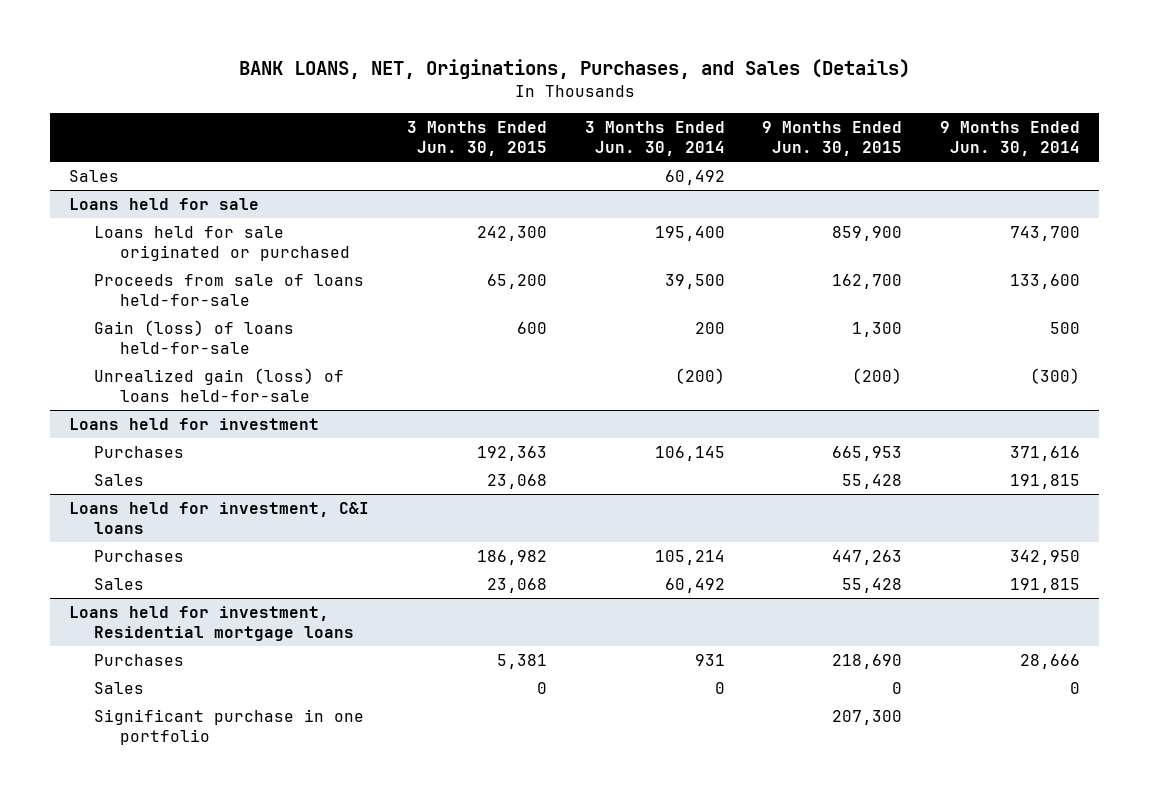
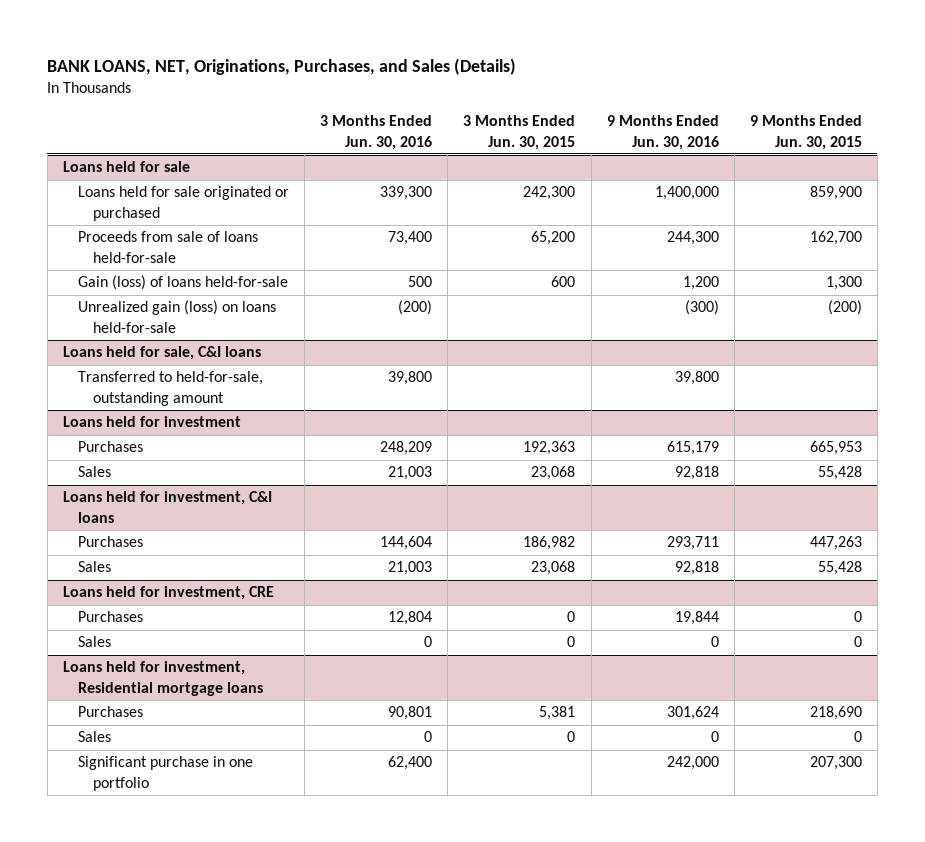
[584,120,725,157] 3 Months Ended Jun. 30, 2014 -> none
[940,120,1081,157] 9 Months Ended Jun. 30, 2014 -> none
none -> [320,115,433,150] 3 Months Ended Jun. 30, 2016
none -> [606,115,719,150] 9 Months Ended Jun. 30, 2016
[69,169,120,182] Sales -> none
[94,367,345,403] Unrealized gain (loss) of loans held-for-sale -> [78,300,277,333] Unrealized gain (loss) on loans held-for-sale
none -> [62,346,261,361] Loans held for sale, C&I loans
none -> [78,371,264,406] Transferred to held-for-sale, outstanding amount
none -> [62,586,274,601] Loans held for investment, CRE
none -> [78,611,144,623] Purchases
none -> [78,636,112,648] Sales

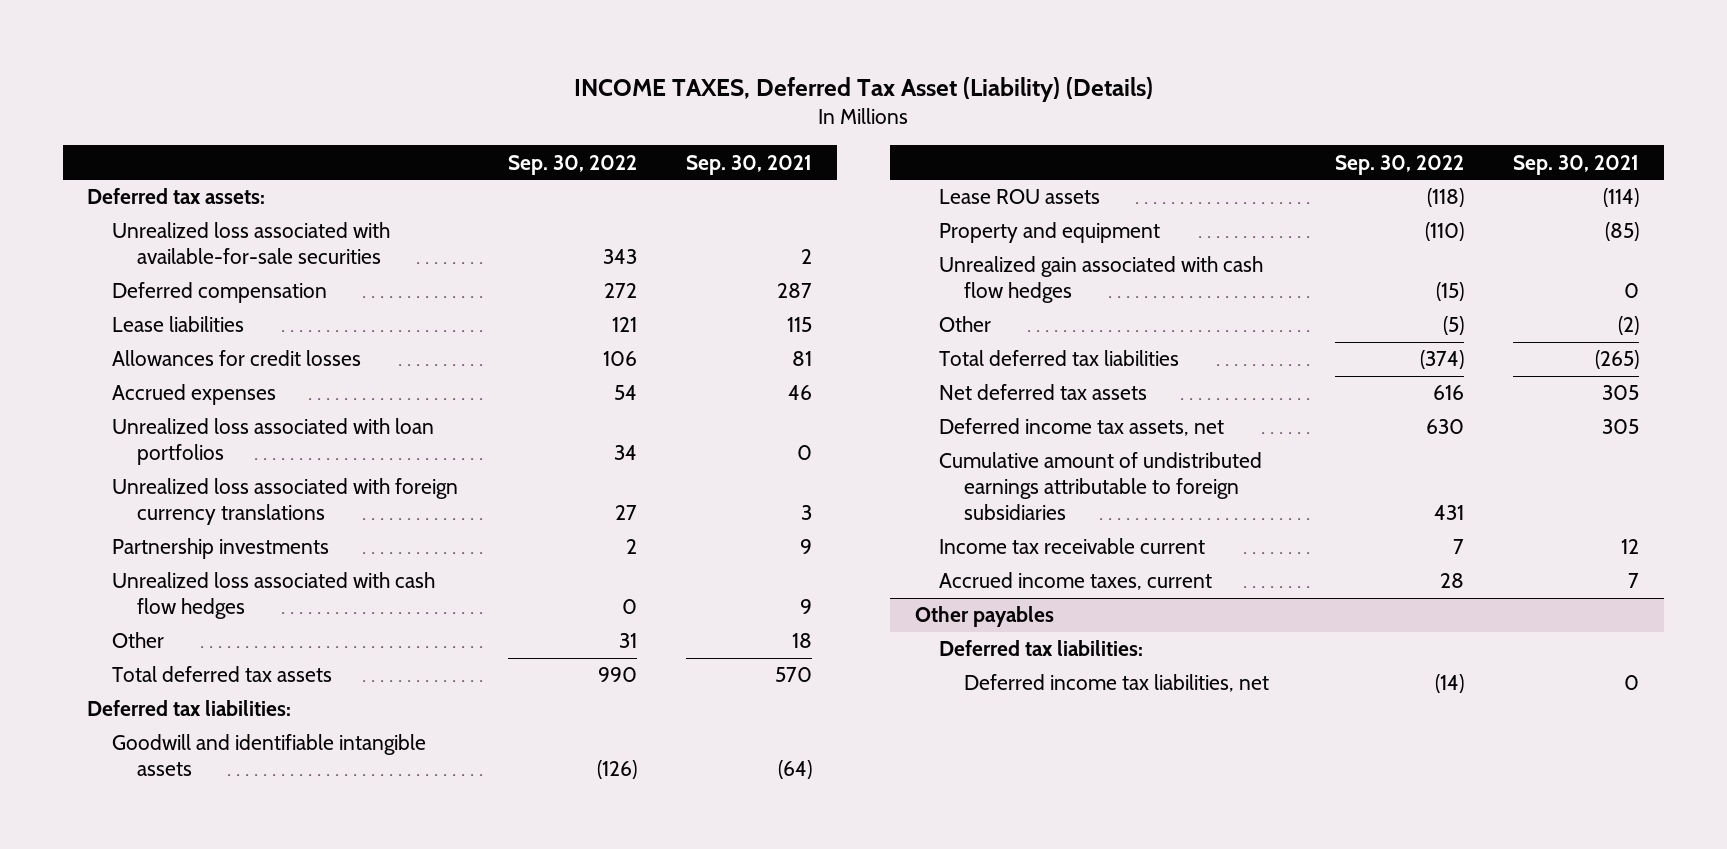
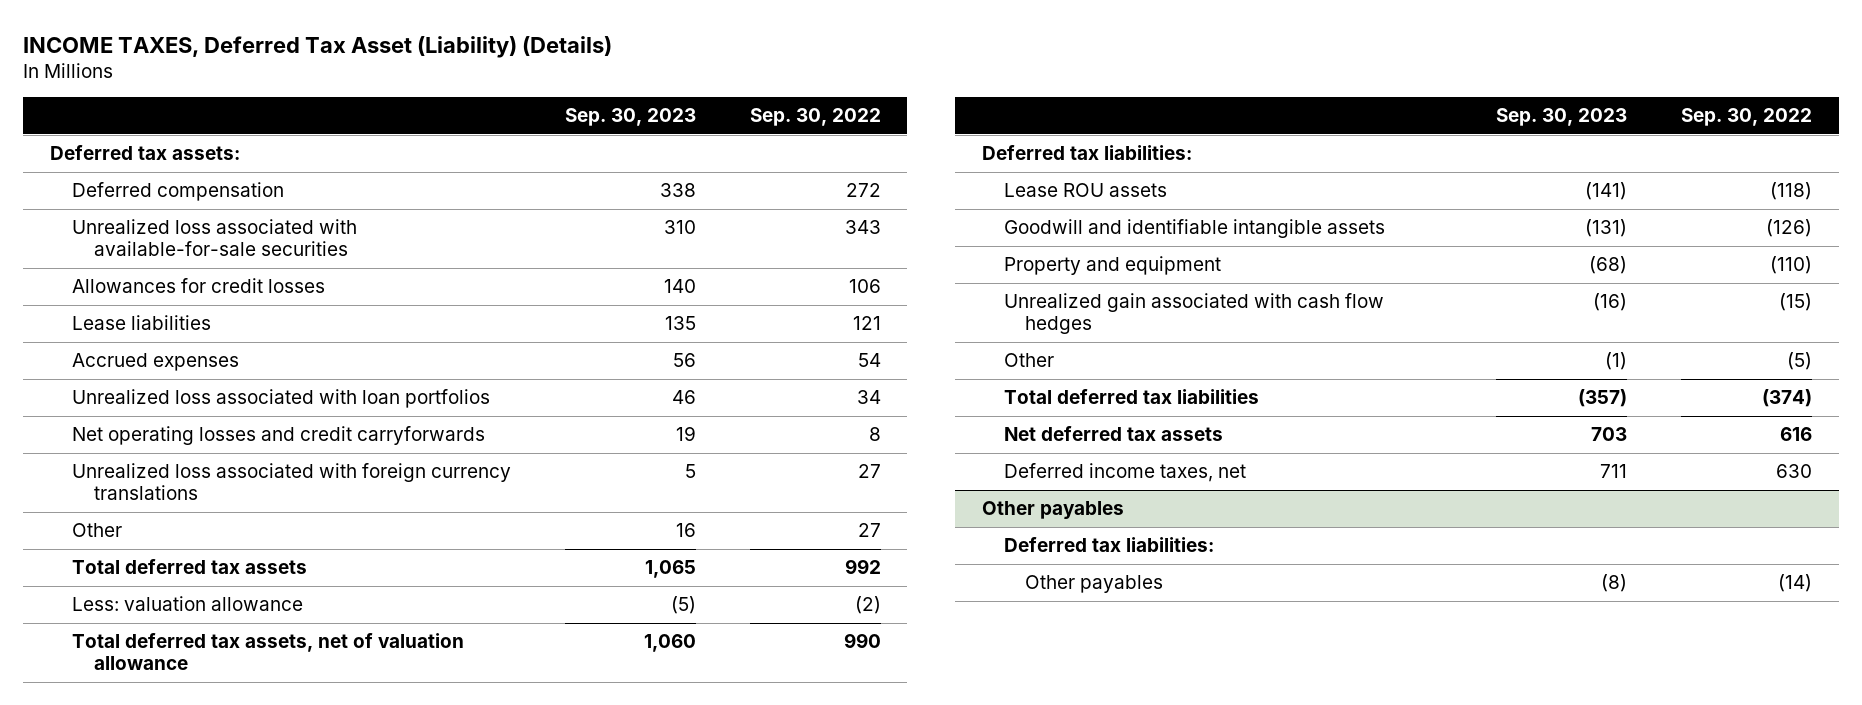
[686,154,813,175] Sep. 30, 2021 -> none
none -> [564,108,696,127] Sep. 30, 2023
[112,222,391,265] Unrealized loss associated with available-for-sale securities -> [71,219,357,257] Unrealized loss associated with available-for-sale securities
[112,316,245,333] Lease liabilities -> [71,315,211,331] Lease liabilities
none -> [71,426,485,446] Net operating losses and credit carryforwards
[112,538,330,560] Partnership investments -> none
[112,572,436,620] Unrealized loss associated with cash flow hedges -> none
[618,633,637,649] 31 -> [857,523,881,538] 27
[597,667,637,683] 990 -> [844,559,881,575] 992
none -> [71,596,303,612] Less: valuation allowance
none -> [71,633,464,671] Total deferred tax assets, net of valuation allowance
[112,734,427,777] Goodwill and identifiable intangible assets -> [1003,219,1385,239] Goodwill and identifiable intangible assets
[939,452,1263,521] Cumulative amount of undistributed earnings attributable to foreign subsidiaries -> none
[939,538,1206,555] Income tax receivable current -> none
[939,572,1213,591] Accrued income taxes, current -> none
[939,418,1225,437] Deferred income tax assets, net -> [1003,463,1246,483] Deferred income taxes, net
[964,674,1270,693] Deferred income tax liabilities, net -> [1025,575,1164,594] Other payables

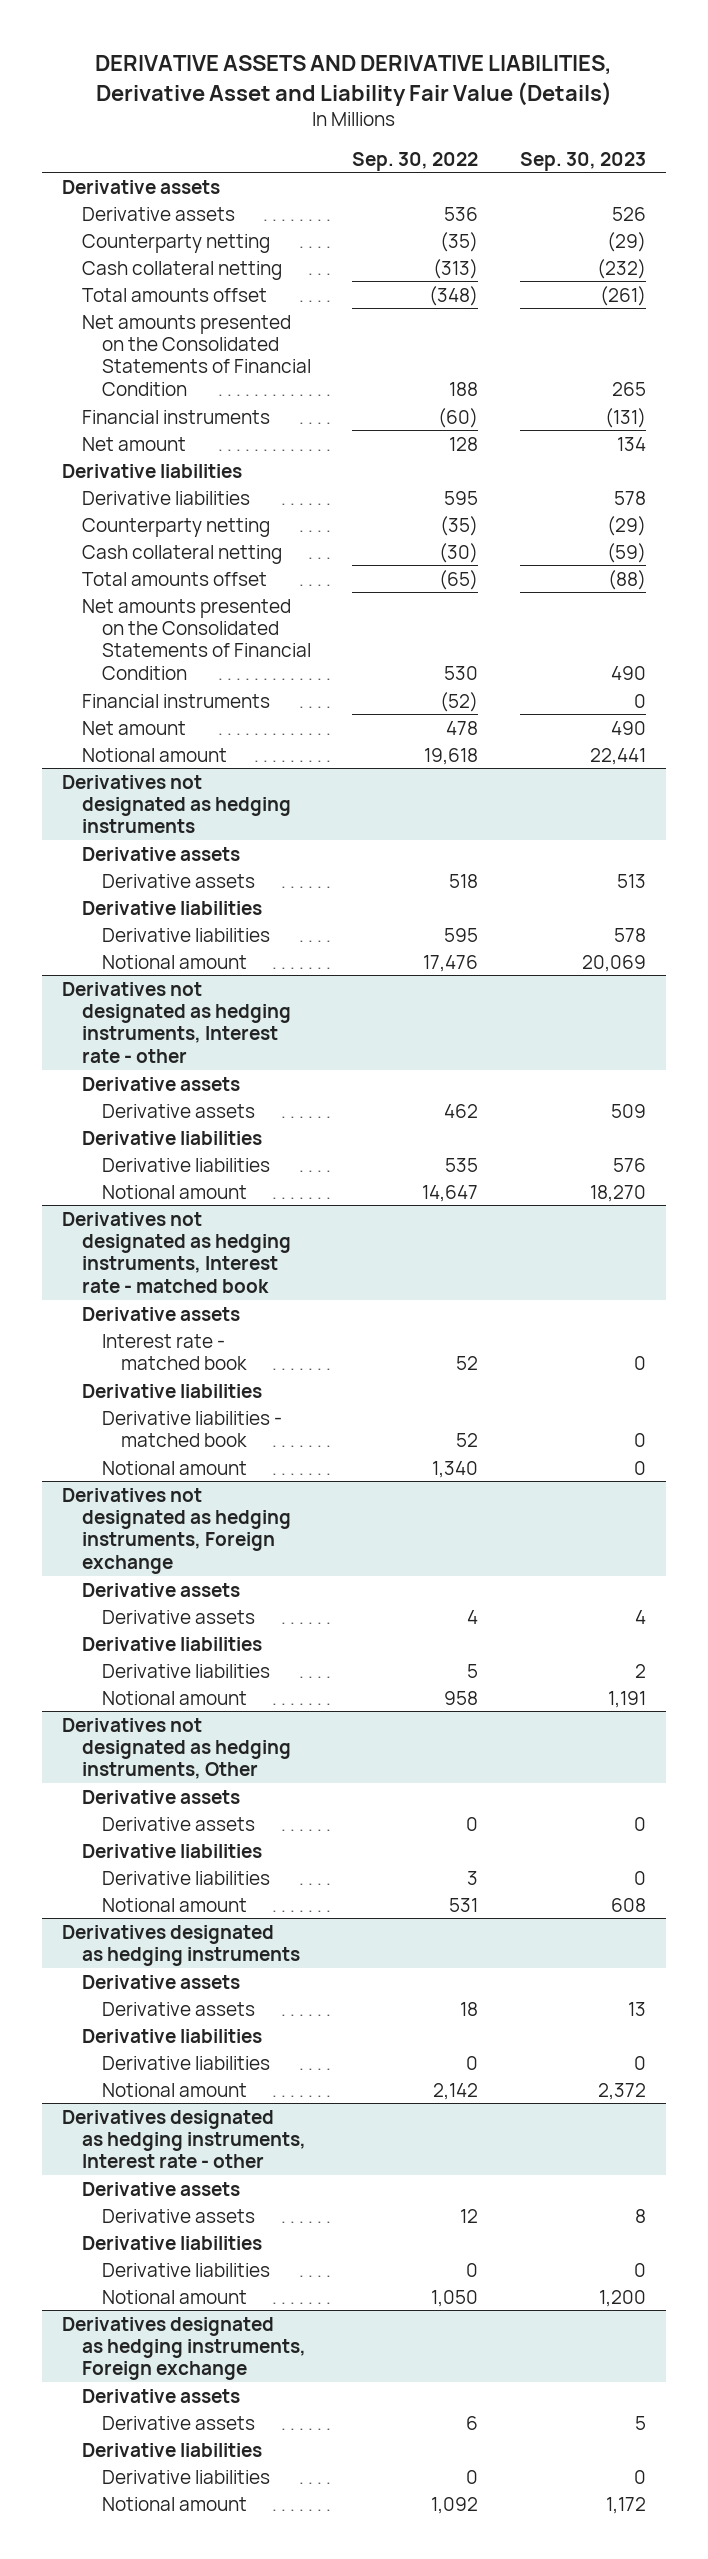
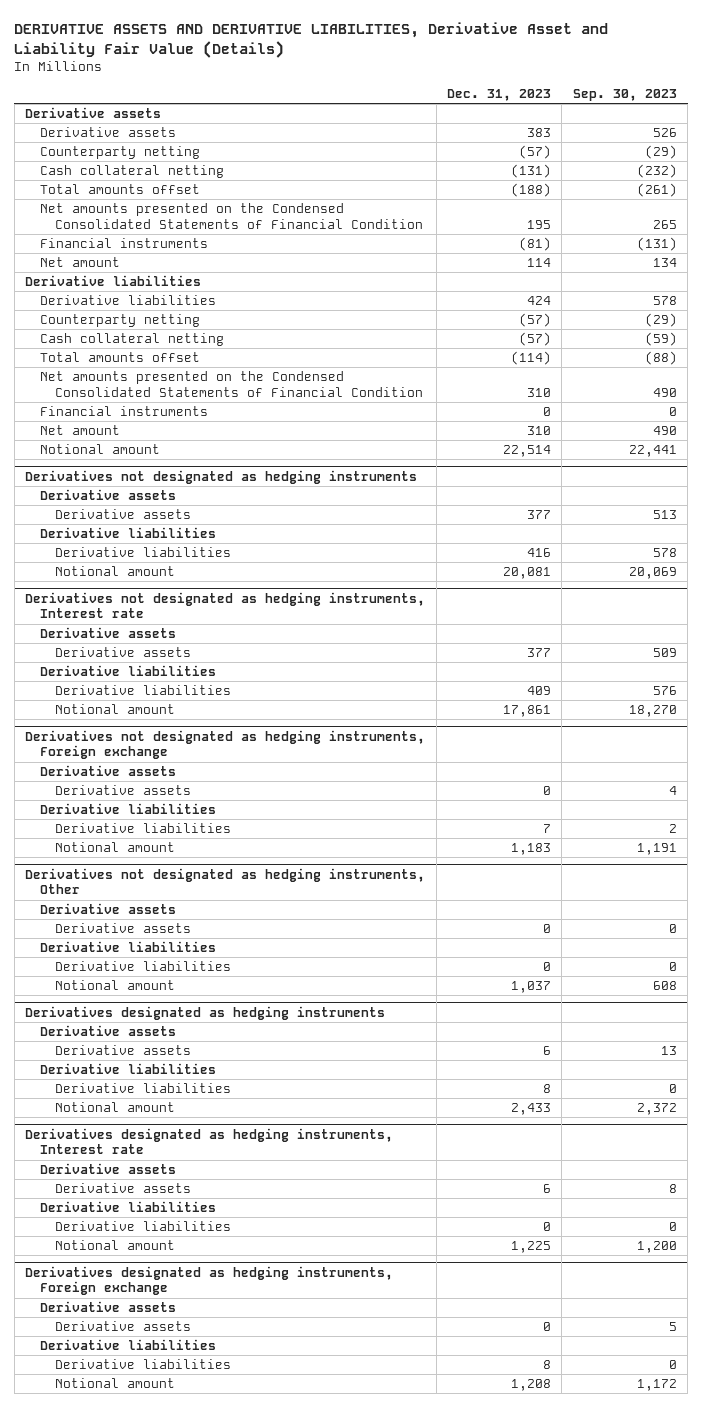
[352,151,479,171] Sep. 30, 2022 -> none
none -> [446,89,551,102] Dec. 31, 2023
[82,314,311,396] Net amounts presented on the Consolidated Statements of Financial Condition -> [40,203,424,229] Net amounts presented on the Condensed Consolidated Statements of Financial Condition
[82,598,311,680] Net amounts presented on the Consolidated Statements of Financial Condition -> [40,371,424,397] Net amounts presented on the Condensed Consolidated Statements of Financial Condition
[62,981,292,1063] Derivatives not designated as hedging instruments, Interest rate - other -> [25,591,426,619] Derivatives not designated as hedging instruments, Interest rate
[62,1211,292,1293] Derivatives not designated as hedging instruments, Interest rate - matched book -> none
[82,1306,241,1321] Derivative assets -> none
[101,1333,248,1370] Interest rate - matched book -> none
[82,1383,263,1398] Derivative liabilities -> none
[101,1410,282,1447] Derivative liabilities - matched book -> none
[101,1460,247,1475] Notional amount -> none
[62,2109,307,2169] Derivatives designated as hedging instruments, Interest rate - other -> [25,1127,394,1155] Derivatives designated as hedging instruments, Interest rate

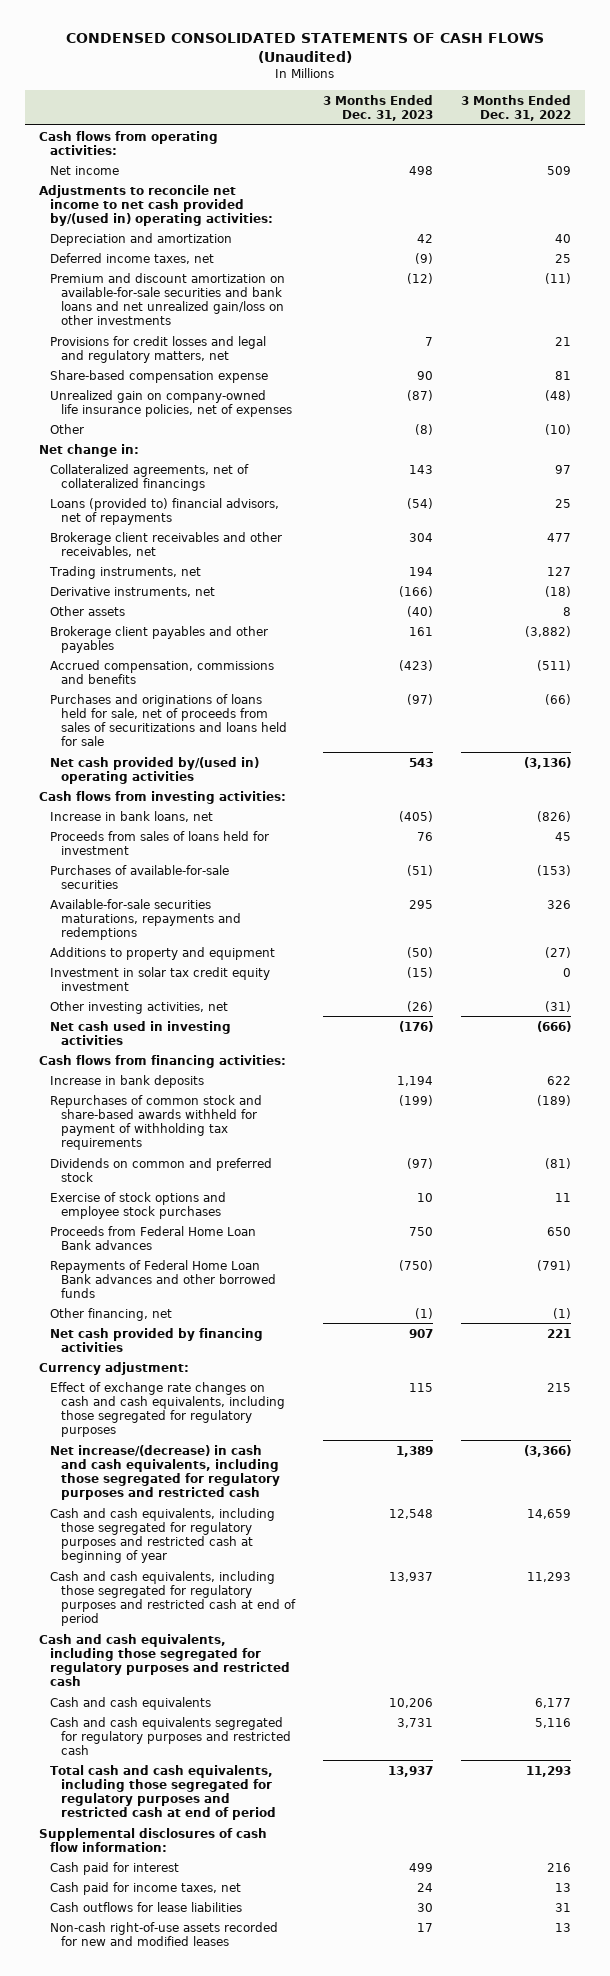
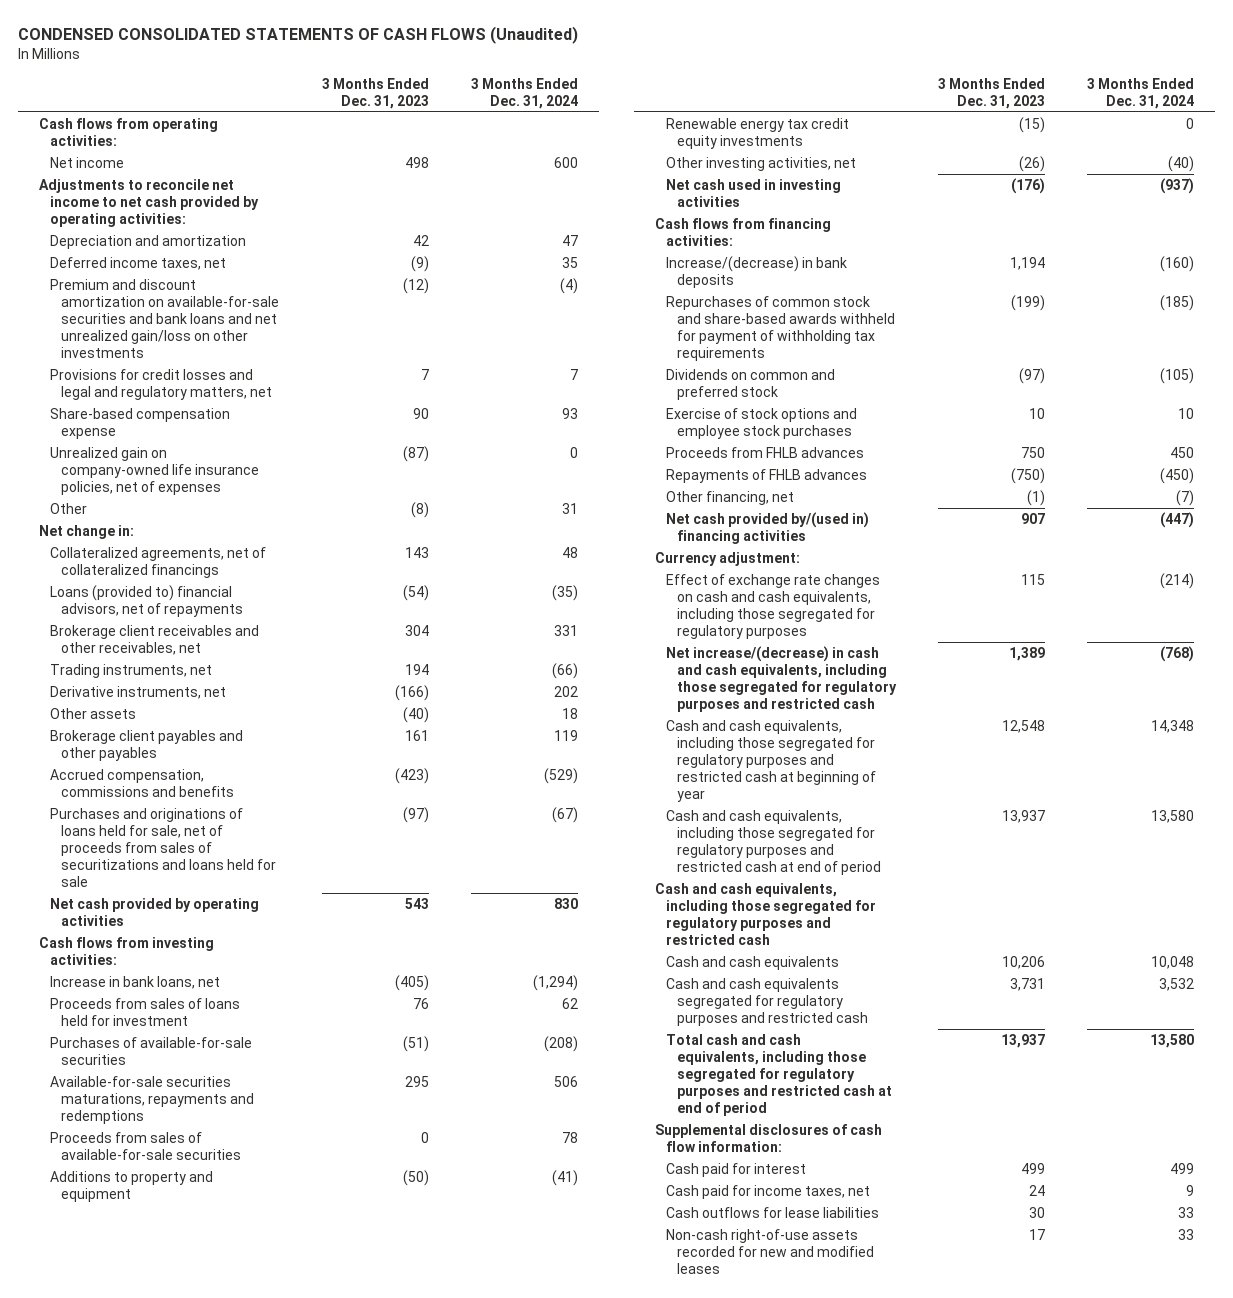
[461,94,572,121] 3 Months Ended Dec. 31, 2022 -> none
none -> [470,77,578,109] 3 Months Ended Dec. 31, 2024
[38,184,273,226] Adjustments to reconcile net income to net cash provided by/(used in) operating activities: -> [38,178,259,228] Adjustments to reconcile net income to net cash provided by operating activities:
[49,756,259,784] Net cash provided by/(used in) operating activities -> [49,897,259,927] Net cash provided by operating activities
none -> [49,1131,242,1161] Proceeds from sales of available-for-sale securities
[49,966,270,991] Investment in solar tax credit equity investment -> [666,117,850,150] Renewable energy tax credit equity investments
[49,1074,204,1088] Increase in bank deposits -> [666,255,848,289] Increase/(decrease) in bank deposits
[49,1225,256,1250] Proceeds from Federal Home Loan Bank advances -> none
[49,1259,276,1298] Repayments of Federal Home Loan Bank advances and other borrowed funds -> none
none -> [666,446,865,458] Proceeds from FHLB advances
none -> [666,468,868,483] Repayments of FHLB advances
[49,1327,263,1352] Net cash provided by financing activities -> [666,511,870,545] Net cash provided by/(used in) financing activities

